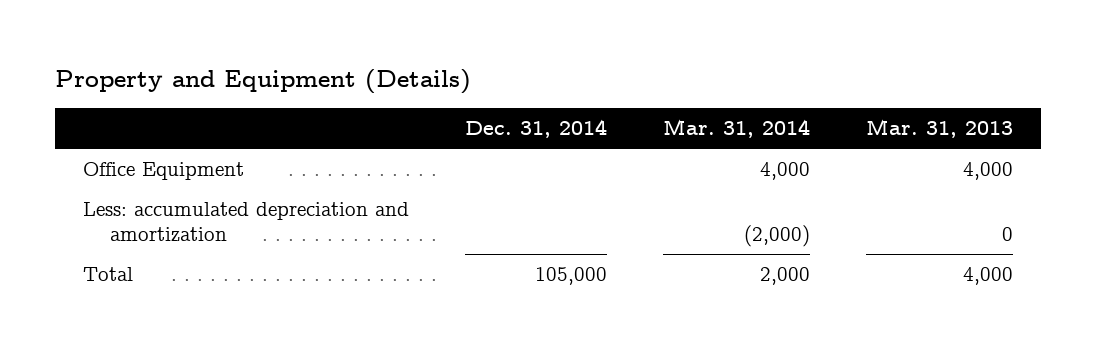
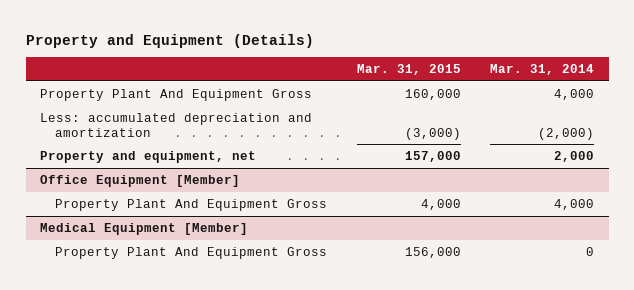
[464,119,607,139] Dec. 31, 2014 -> none
[865,119,1013,139] Mar. 31, 2013 -> none
none -> [356,64,461,76] Mar. 31, 2015
[83,162,245,181] Office Equipment -> [40,88,313,101] Property Plant And Equipment Gross
[83,267,134,282] Total -> [40,150,257,163] Property and equipment, net
none -> [40,174,241,187] Office Equipment [Member]
none -> [55,198,328,211] Property Plant And Equipment Gross
none -> [40,222,249,235] Medical Equipment [Member]
none -> [55,246,328,259] Property Plant And Equipment Gross

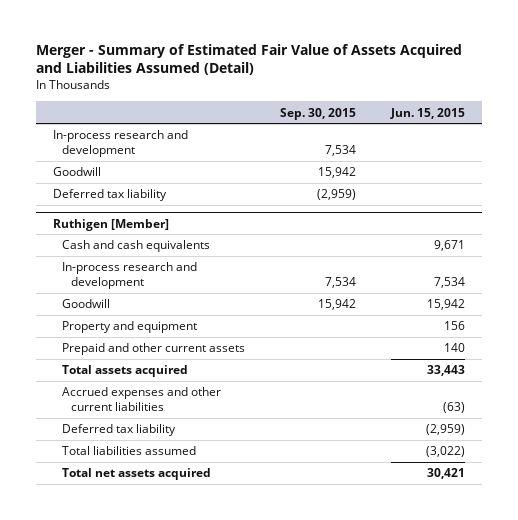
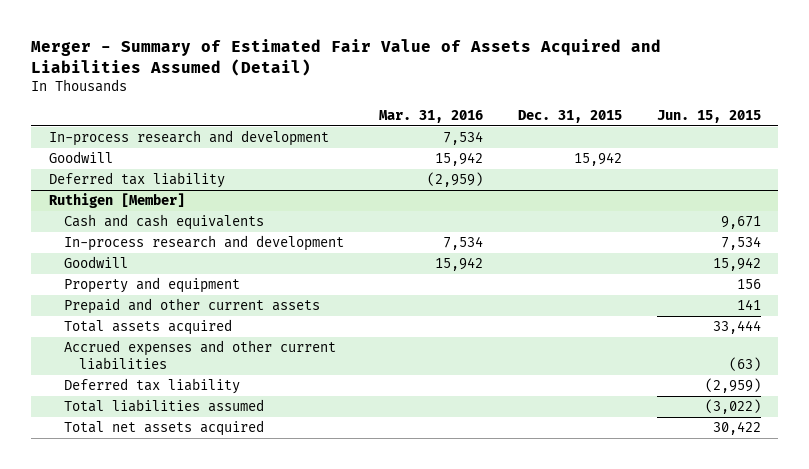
[279,107,356,120] Sep. 30, 2015 -> none
none -> [378,109,483,123] Mar. 31, 2016
none -> [517,109,622,123] Dec. 31, 2015
[443,343,465,353] 140 -> [736,299,761,311] 141
[426,365,465,377] 33,443 -> [712,320,761,335] 33,444
[426,468,465,480] 30,421 -> [712,421,761,436] 30,422

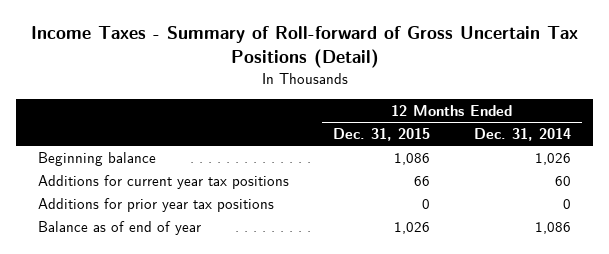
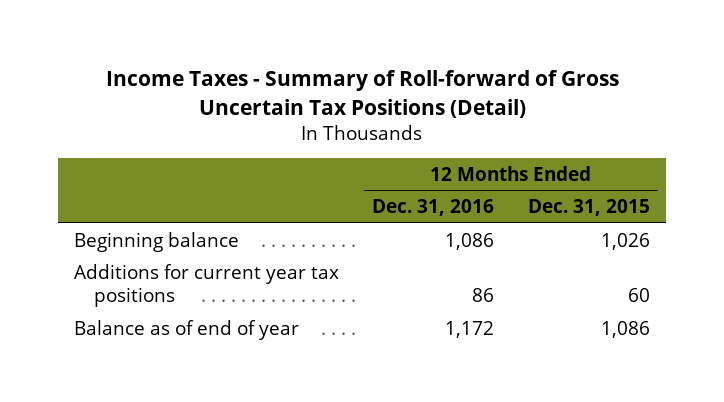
[474,127,572,141] Dec. 31, 2014 -> none
none -> [372,199,495,217] Dec. 31, 2016
[37,197,274,212] Additions for prior year tax positions -> none
[394,152,431,165] 1,086 -> [600,232,650,250] 1,026
[414,175,431,186] 66 -> [627,288,650,303] 60
[394,221,431,234] 1,026 -> [600,320,650,338] 1,086

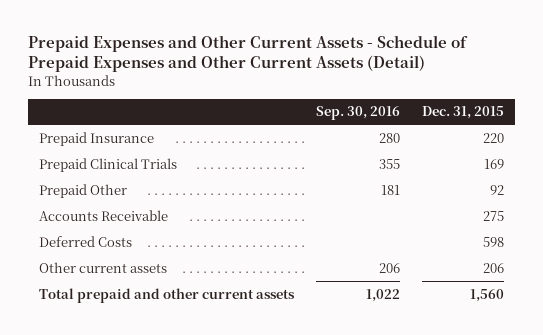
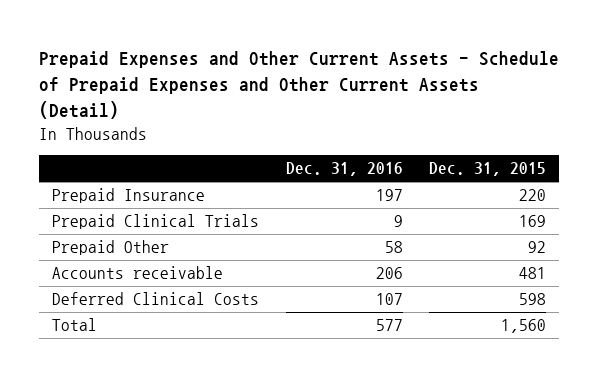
[315,106,400,121] Sep. 30, 2016 -> none
none -> [285,162,403,177] Dec. 31, 2016
[38,261,167,273] Other current assets -> none
[38,209,168,221] Accounts Receivable -> [51,266,223,280] Accounts receivable
[482,210,504,221] 275 -> [519,267,547,280] 481
[38,235,132,247] Deferred Costs -> [51,292,259,306] Deferred Clinical Costs
[38,287,295,303] Total prepaid and other current assets -> [51,318,97,332] Total

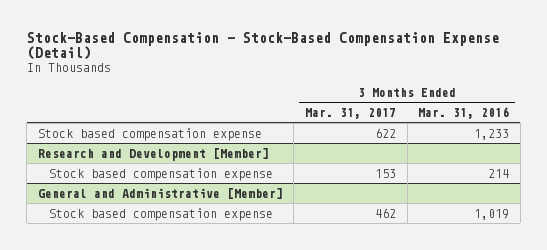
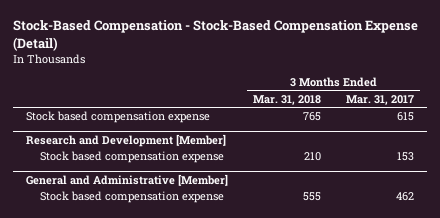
[418,106,510,119] Mar. 31, 2016 -> none
none -> [252,94,321,105] Mar. 31, 2018
[374,127,396,138] 622 -> [397,112,415,122] 615

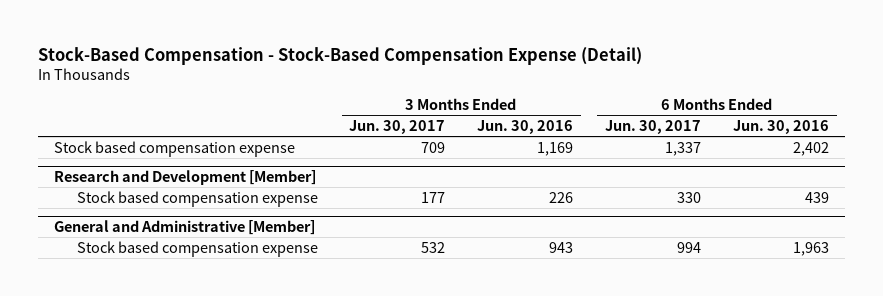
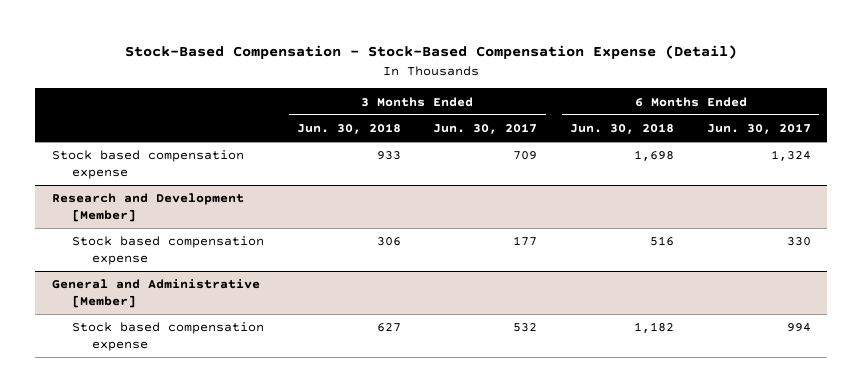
[477,120,574,135] Jun. 30, 2016 -> none
[733,120,830,135] Jun. 30, 2016 -> none
none -> [296,123,401,135] Jun. 30, 2018
none -> [570,123,675,135] Jun. 30, 2018
[665,141,702,156] 1,337 -> [771,150,812,162] 1,324

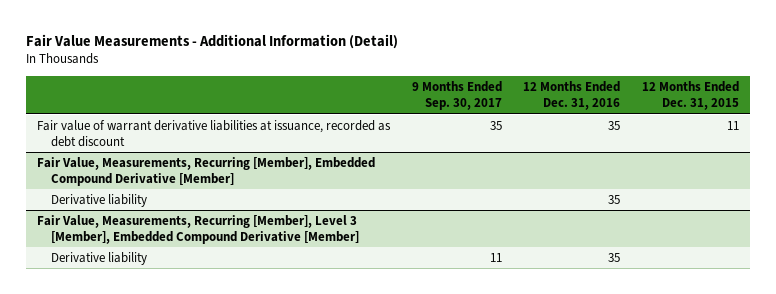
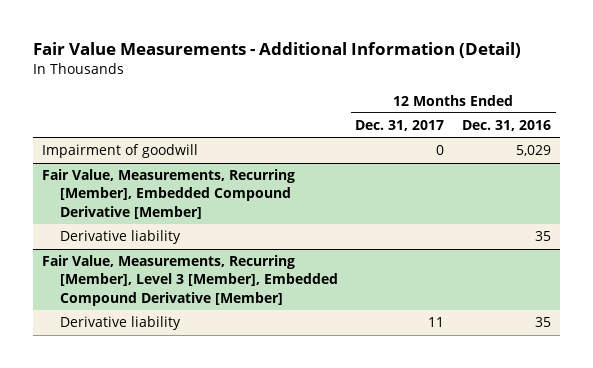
[411,81,502,111] 9 Months Ended Sep. 30, 2017 -> none
[642,81,740,111] 12 Months Ended Dec. 31, 2015 -> none
none -> [355,120,445,132] Dec. 31, 2017
[37,119,392,147] Fair value of warrant derivative liabilities at issuance, recorded as debt discount -> none
none -> [41,144,198,159] Impairment of goodwill

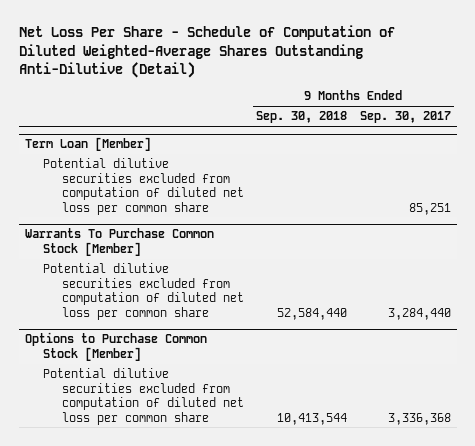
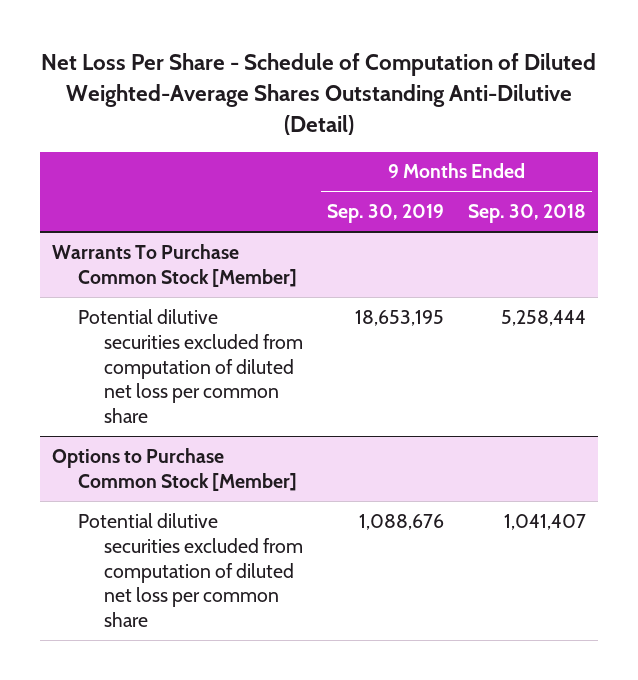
[359,111,451,124] Sep. 30, 2017 -> none
none -> [327,204,445,224] Sep. 30, 2019
[24,137,151,152] Term Loan [Member] -> none
[43,158,244,215] Potential dilutive securities excluded from computation of diluted net loss per common share -> none
[277,307,348,320] 52,584,440 -> [500,309,586,326] 5,258,444
[277,412,348,425] 10,413,544 -> [503,513,586,530] 1,041,407

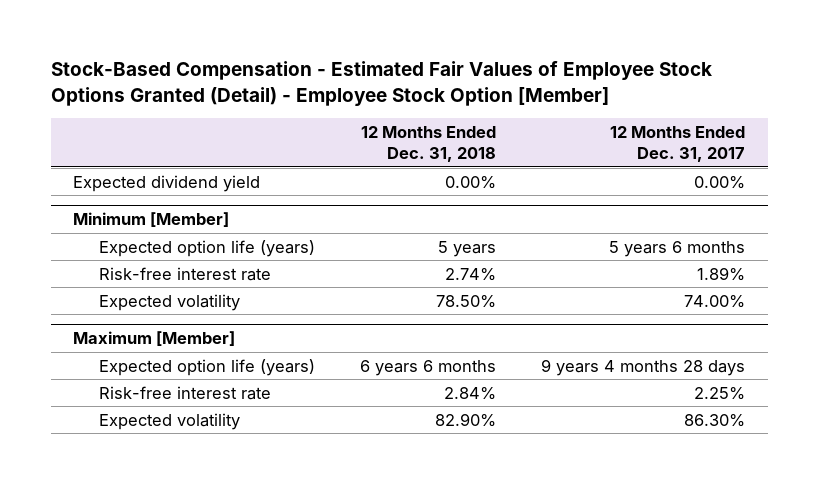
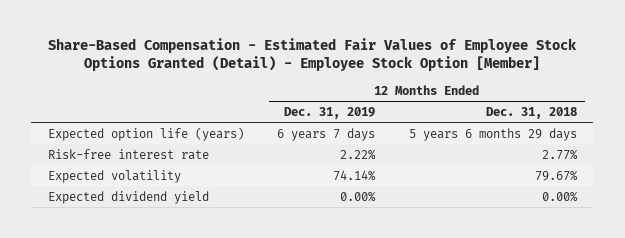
[50,61,712,106] Stock-Based Compensation - Estimated Fair Values of Employee Stock Options Granted (Detail) - Employee Stock Option [Member] -> [48,37,578,72] Share-Based Compensation - Estimated Fair Values of Employee Stock Options Granted (Detail) - Employee Stock Option [Member]
[610,125,746,163] 12 Months Ended Dec. 31, 2017 -> none
none -> [284,106,376,119] Dec. 31, 2019
none -> [48,126,245,141] Expected option life (years)
none -> [48,148,210,160] Risk-free interest rate
none -> [48,169,182,183] Expected volatility
[73,212,230,228] Minimum [Member] -> none
[99,239,316,257] Expected option life (years) -> none
[99,266,272,281] Risk-free interest rate -> none
[99,293,241,311] Expected volatility -> none
[73,331,236,347] Maximum [Member] -> none
[99,358,316,376] Expected option life (years) -> none
[99,385,272,400] Risk-free interest rate -> none
[99,412,241,430] Expected volatility -> none

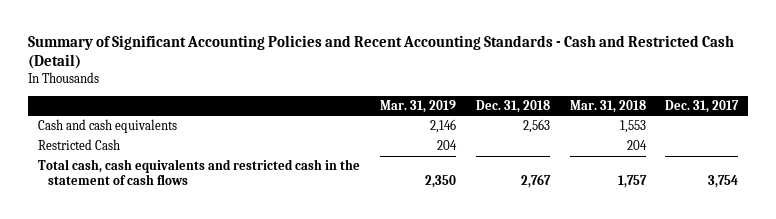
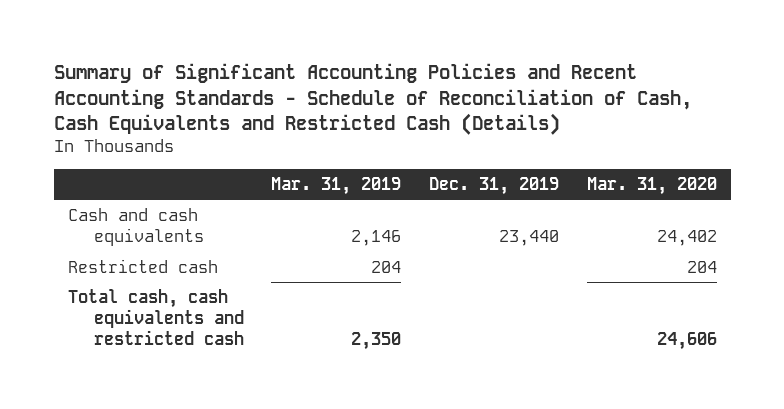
[27,35,734,70] Summary of Significant Accounting Policies and Recent Accounting Standards - Cash and Restricted Cash (Detail) -> [53,63,692,136] Summary of Significant Accounting Policies and Recent Accounting Standards - Schedule of Reconciliation of Cash, Cash Equivalents and Restricted Cash (Details)
[475,99,550,113] Dec. 31, 2018 -> none
[569,99,646,113] Mar. 31, 2018 -> none
[665,99,740,113] Dec. 31, 2017 -> none
none -> [429,176,560,195] Dec. 31, 2019
none -> [586,176,717,195] Mar. 31, 2020
[37,139,120,151] Restricted Cash -> [67,258,218,273] Restricted cash
[37,159,360,186] Total cash, cash equivalents and restricted cash in the statement of cash flows -> [67,288,244,346] Total cash, cash equivalents and restricted cash

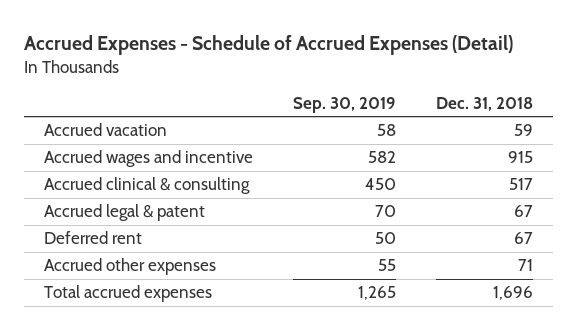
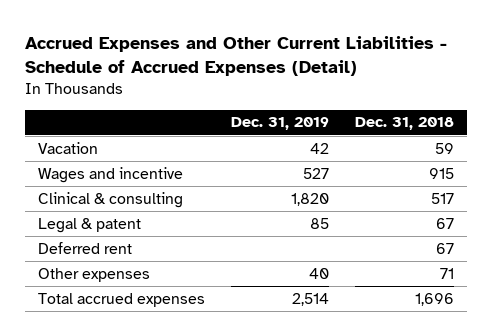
[24,35,514,56] Accrued Expenses - Schedule of Accrued Expenses (Detail) -> [25,36,448,77] Accrued Expenses and Other Current Liabilities - Schedule of Accrued Expenses (Detail)
[293,96,397,113] Sep. 30, 2019 -> none
none -> [230,117,329,131] Dec. 31, 2019
[44,123,168,137] Accrued vacation -> [38,141,99,154] Vacation
[44,150,254,168] Accrued wages and incentive -> [38,166,184,183] Wages and incentive
[44,177,251,195] Accrued clinical & consulting -> [38,191,184,208] Clinical & consulting
[44,204,206,222] Accrued legal & patent -> [38,217,142,233] Legal & patent
[44,258,217,276] Accrued other expenses -> [38,267,151,282] Other expenses

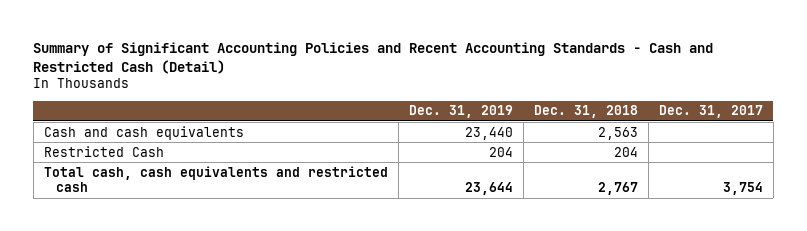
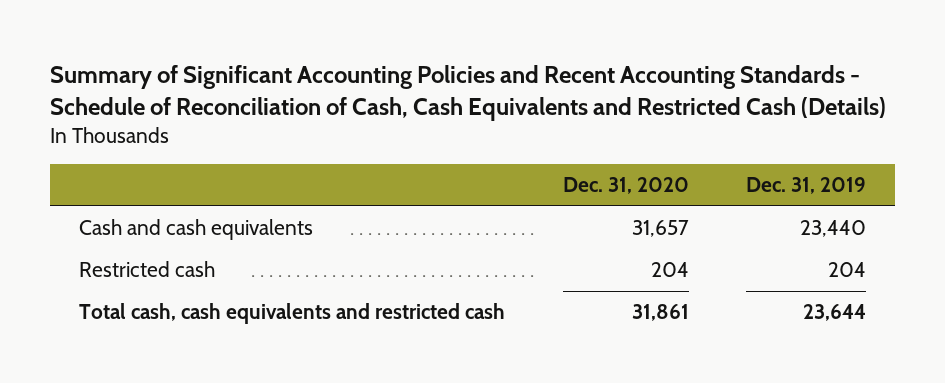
[33,41,714,74] Summary of Significant Accounting Policies and Recent Accounting Standards - Cash and Restricted Cash (Detail) -> [50,64,887,121] Summary of Significant Accounting Policies and Recent Accounting Standards - Schedule of Reconciliation of Cash, Cash Equivalents and Restricted Cash (Details)
[533,105,638,119] Dec. 31, 2018 -> none
[658,105,763,119] Dec. 31, 2017 -> none
none -> [562,176,689,194] Dec. 31, 2020
[43,145,164,157] Restricted Cash -> [79,261,216,278] Restricted cash

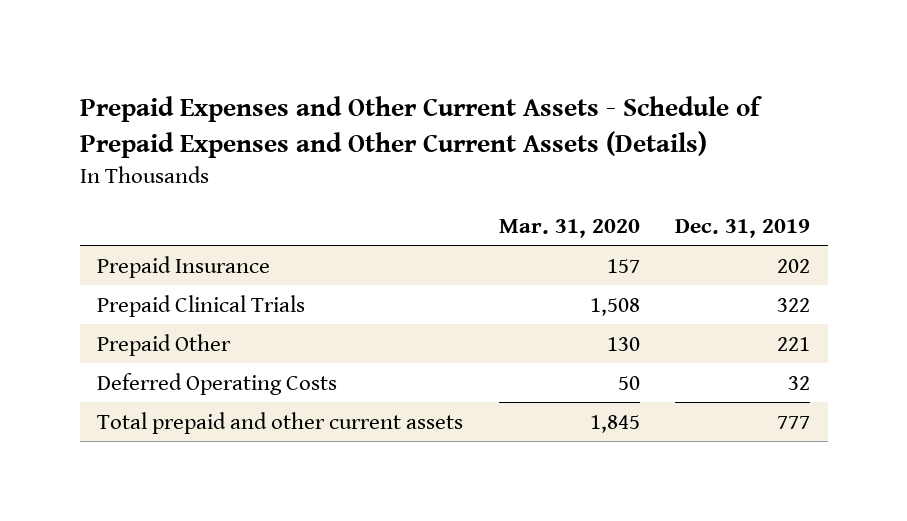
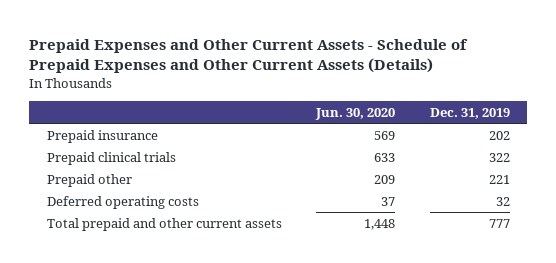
[498,218,640,238] Mar. 31, 2020 -> none
none -> [315,107,396,120] Jun. 30, 2020
[97,255,271,278] Prepaid Insurance -> [46,129,158,143] Prepaid insurance
[97,294,306,317] Prepaid Clinical Trials -> [46,151,176,165] Prepaid clinical trials
[97,333,232,356] Prepaid Other -> [46,173,132,187] Prepaid other
[97,372,338,395] Deferred Operating Costs -> [46,195,199,209] Deferred operating costs

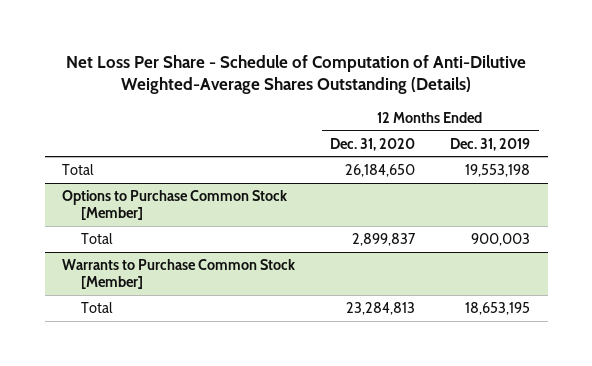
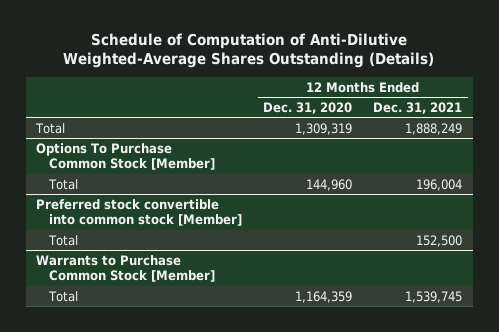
[66,54,527,95] Net Loss Per Share - Schedule of Computation of Anti-Dilutive Weighted-Average Shares Outstanding (Details) -> [63,33,435,69] Schedule of Computation of Anti-Dilutive Weighted-Average Shares Outstanding (Details)
[450,137,531,151] Dec. 31, 2019 -> none
none -> [373,101,463,114] Dec. 31, 2021
[345,164,416,178] 26,184,650 -> [295,122,353,135] 1,309,319
[62,190,288,221] Options to Purchase Common Stock [Member] -> [36,142,215,171] Options To Purchase Common Stock [Member]
[352,233,417,247] 2,899,837 -> [306,178,353,191] 144,960
none -> [36,198,242,227] Preferred stock convertible into common stock [Member]
none -> [47,234,78,246] Total
[346,302,416,316] 23,284,813 -> [295,290,353,303] 1,164,359

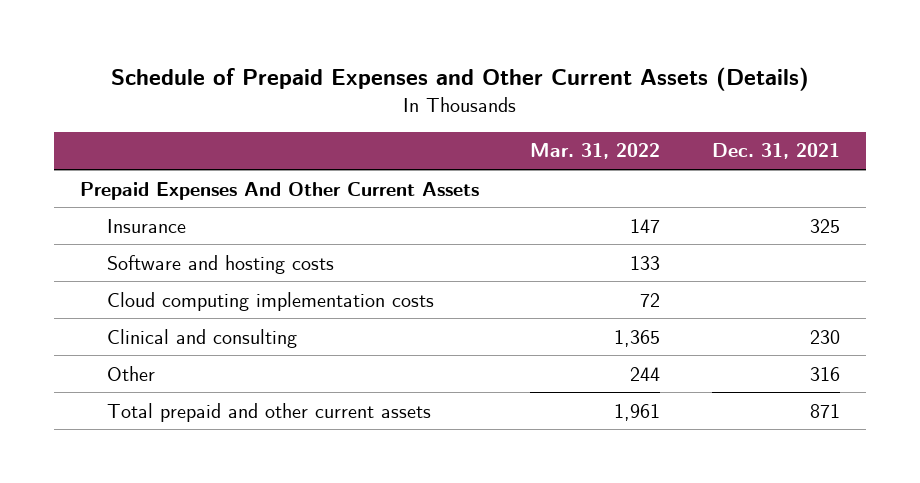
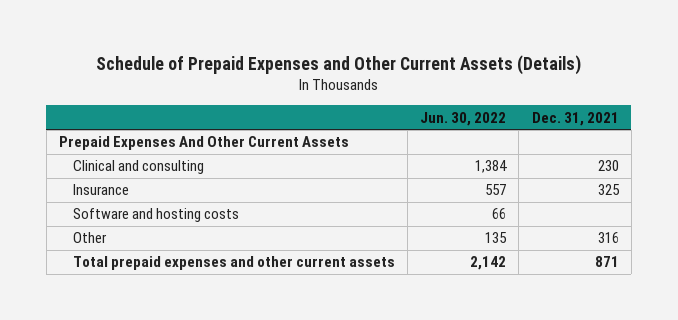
[530,143,661,160] Mar. 31, 2022 -> none
none -> [420,111,507,126] Jun. 30, 2022
[107,328,298,348] Clinical and consulting -> [73,160,205,175] Clinical and consulting
[107,291,435,311] Cloud computing implementation costs -> none
[107,402,432,422] Total prepaid and other current assets -> [73,256,396,271] Total prepaid expenses and other current assets

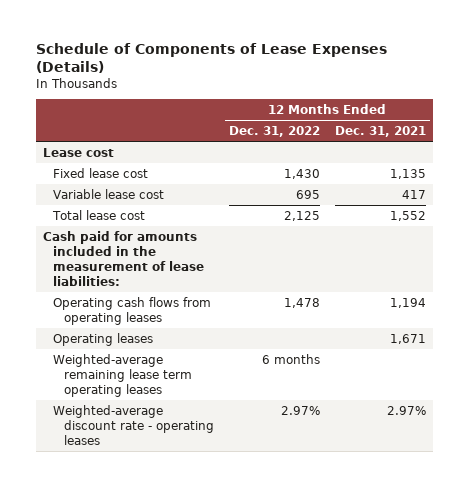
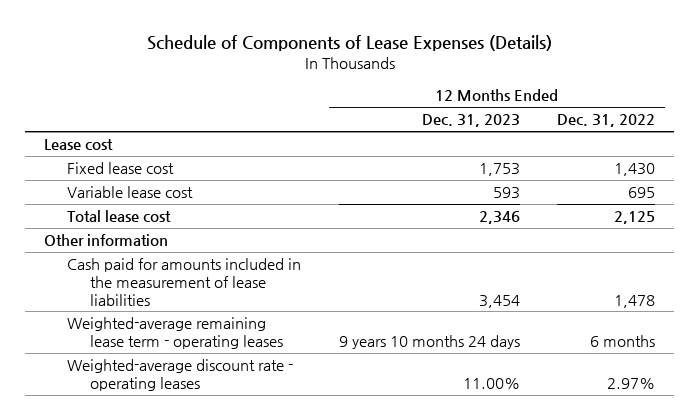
[334,126,426,138] Dec. 31, 2021 -> none
none -> [421,114,520,128] Dec. 31, 2023
[43,230,205,286] Cash paid for amounts included in the measurement of lease liabilities: -> none
[53,332,154,346] Operating leases -> none
none -> [43,234,168,247] Other information
[53,296,212,325] Operating cash flows from operating leases -> [67,258,302,306] Cash paid for amounts included in the measurement of lease liabilities
[53,353,192,397] Weighted-average remaining lease term operating leases -> [67,317,284,349] Weighted-average remaining lease term - operating leases

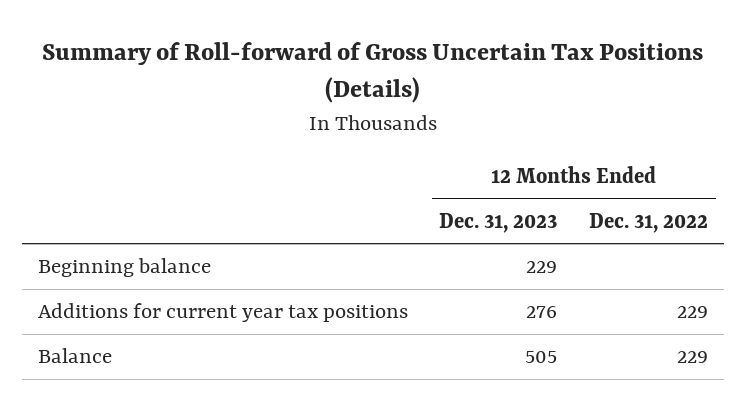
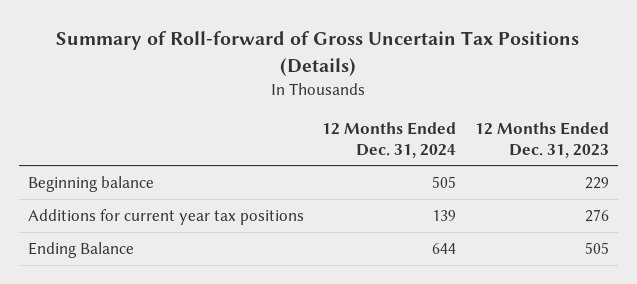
[589,212,709,233] 12 Months Ended Dec. 31, 2022 -> none
none -> [322,122,457,158] 12 Months Ended Dec. 31, 2024
[37,348,112,364] Balance -> [27,241,134,258] Ending Balance

